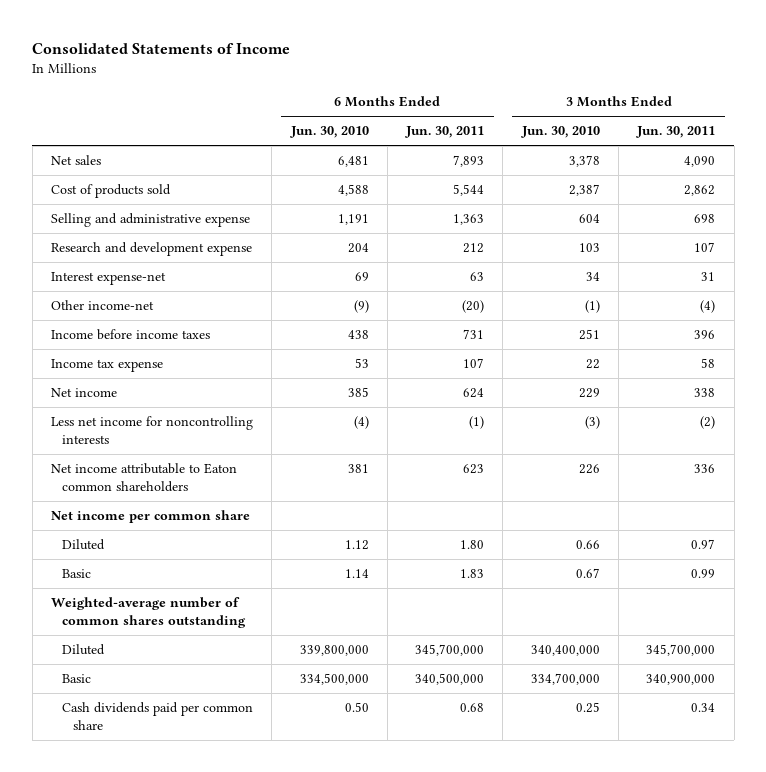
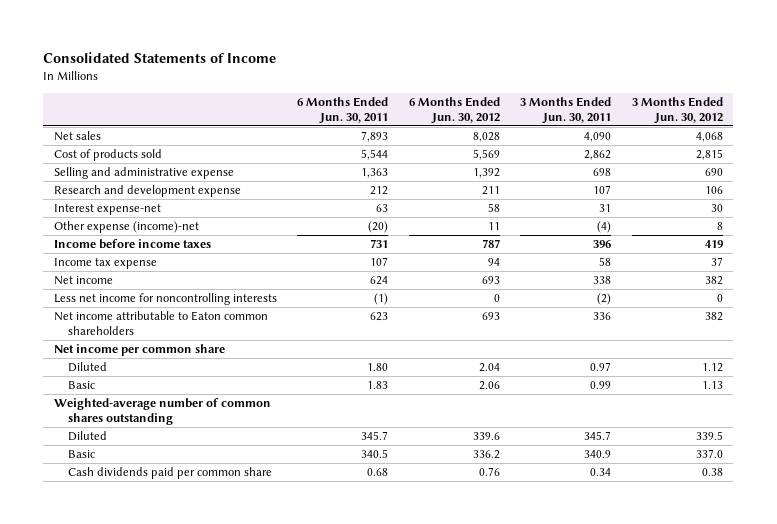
[289,126,369,139] Jun. 30, 2010 -> none
[520,126,600,139] Jun. 30, 2010 -> none
none -> [408,97,500,124] 6 Months Ended Jun. 30, 2012
none -> [632,97,724,124] 3 Months Ended Jun. 30, 2012
[50,300,154,311] Other income-net -> [53,221,199,234] Other expense (income)-net
[415,644,485,657] 345,700,000 -> [361,431,389,441] 345.7
[646,644,716,657] 345,700,000 -> [584,431,612,441] 345.7
[415,673,485,686] 340,500,000 -> [361,449,389,459] 340.5
[646,674,716,686] 340,900,000 -> [584,450,612,459] 340.9

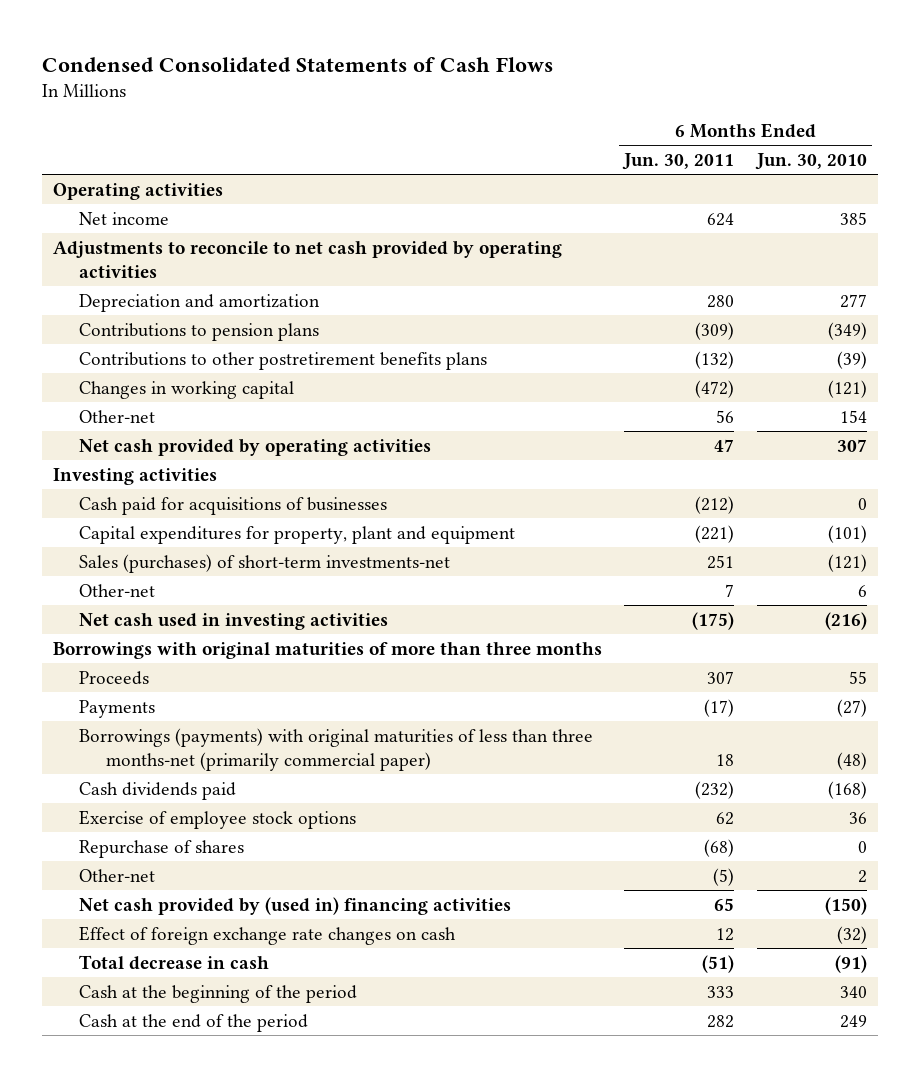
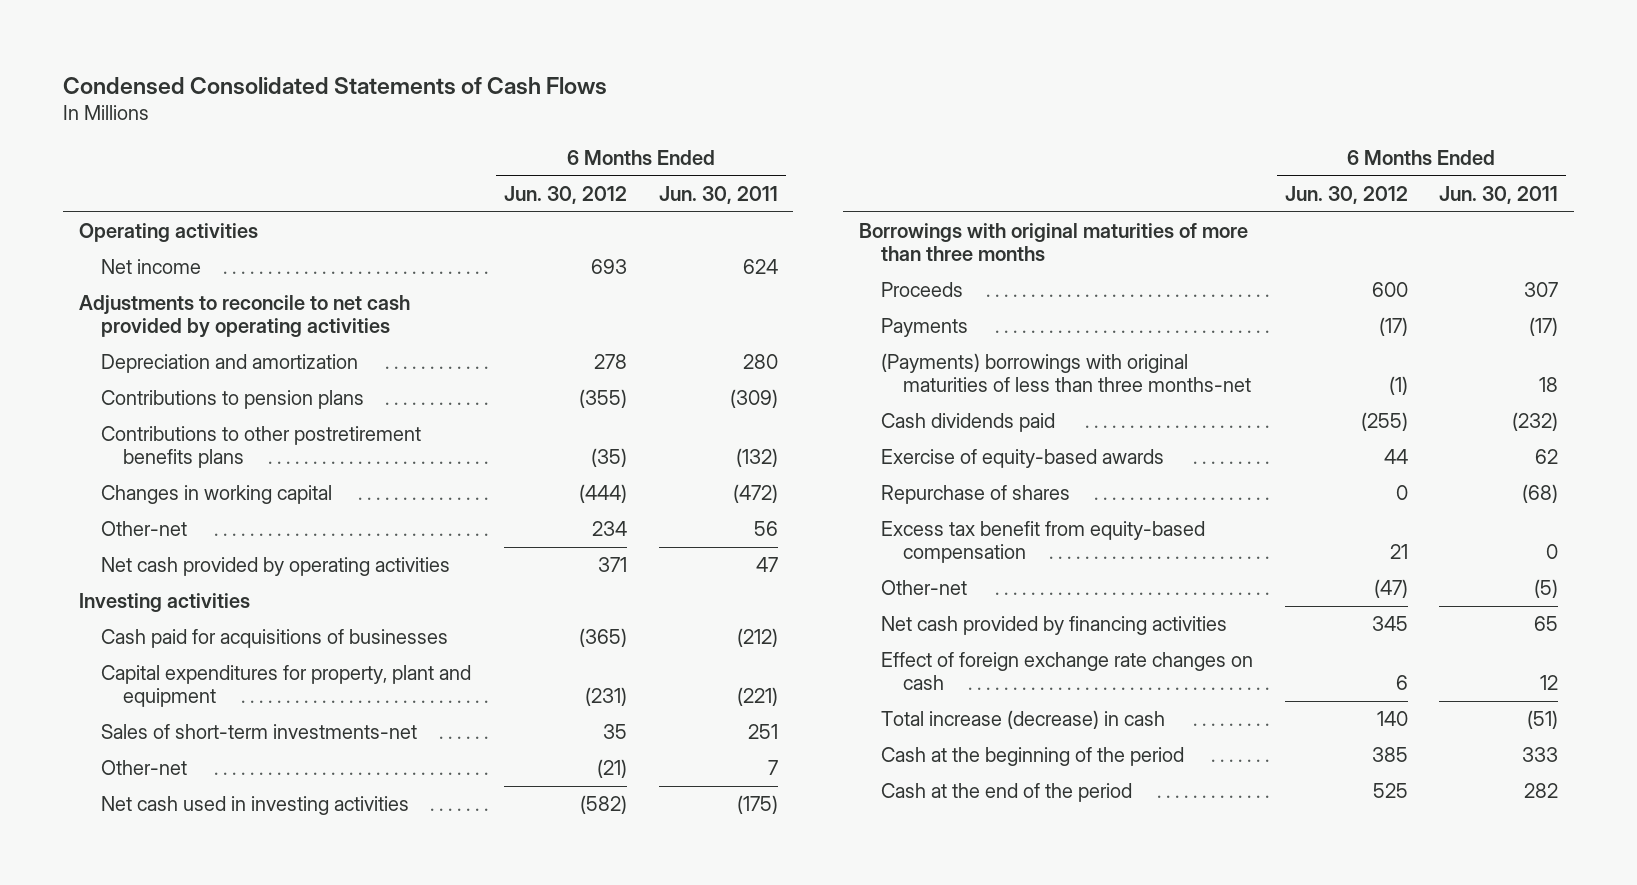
[754,152,867,170] Jun. 30, 2010 -> none
none -> [504,186,628,205] Jun. 30, 2012
[79,553,451,573] Sales (purchases) of short-term investments-net -> [100,724,417,740] Sales of short-term investments-net
[79,727,594,771] Borrowings (payments) with original maturities of less than three months-net (primarily commercial paper) -> [881,353,1252,393] (Payments) borrowings with original maturities of less than three months-net
[79,809,357,829] Exercise of employee stock options -> [881,449,1165,469] Exercise of equity-based awards
none -> [881,521,1206,564] Excess tax benefit from equity-based compensation
[79,896,512,915] Net cash provided by (used in) financing activities -> [881,616,1228,636] Net cash provided by financing activities
[79,954,270,970] Total decrease in cash -> [881,710,1166,730] Total increase (decrease) in cash

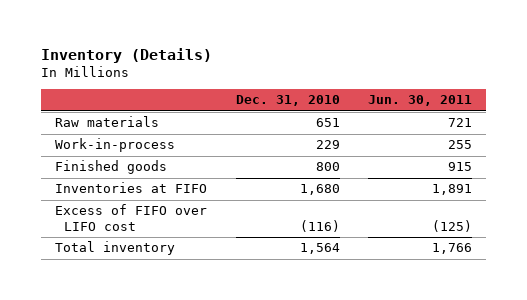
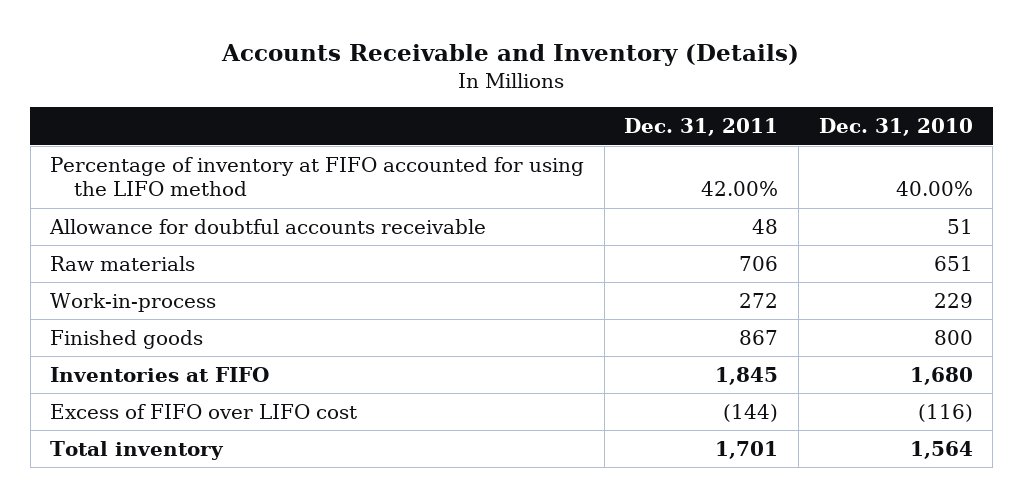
[40,48,212,64] Inventory (Details) -> [221,43,800,66] Accounts Receivable and Inventory (Details)
[368,95,473,107] Jun. 30, 2011 -> none
none -> [624,118,779,137] Dec. 31, 2011
none -> [50,156,585,197] Percentage of inventory at FIFO accounted for using the LIFO method
none -> [49,218,487,234] Allowance for doubtful accounts receivable

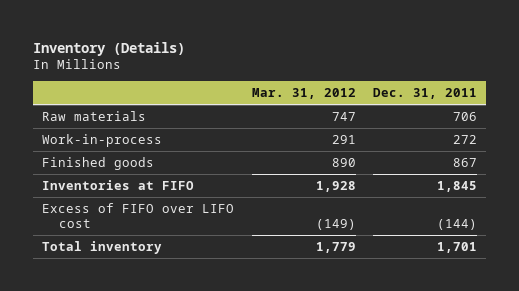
[221,43,800,66] Accounts Receivable and Inventory (Details) -> [33,41,186,56] Inventory (Details)
[818,118,973,137] Dec. 31, 2010 -> none
none -> [251,88,356,100] Mar. 31, 2012
[50,156,585,197] Percentage of inventory at FIFO accounted for using the LIFO method -> none
[49,218,487,234] Allowance for doubtful accounts receivable -> none

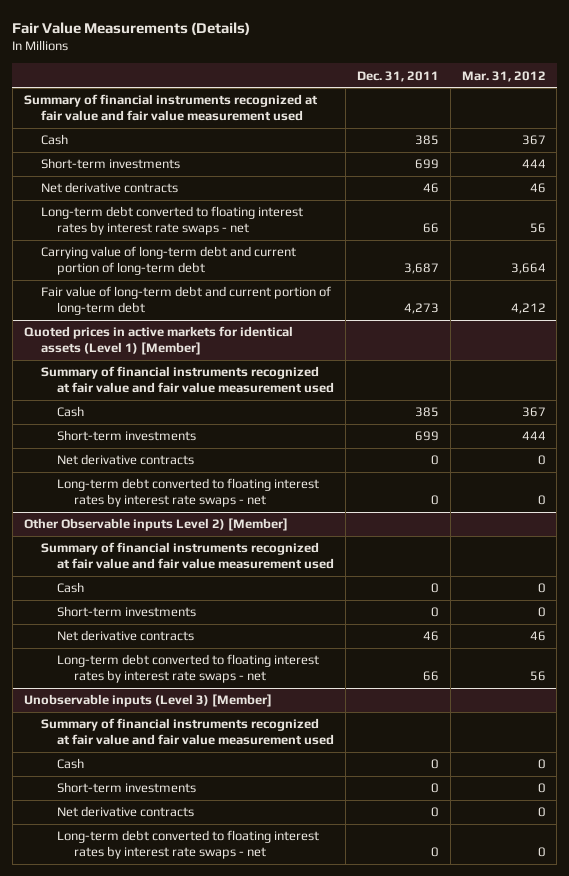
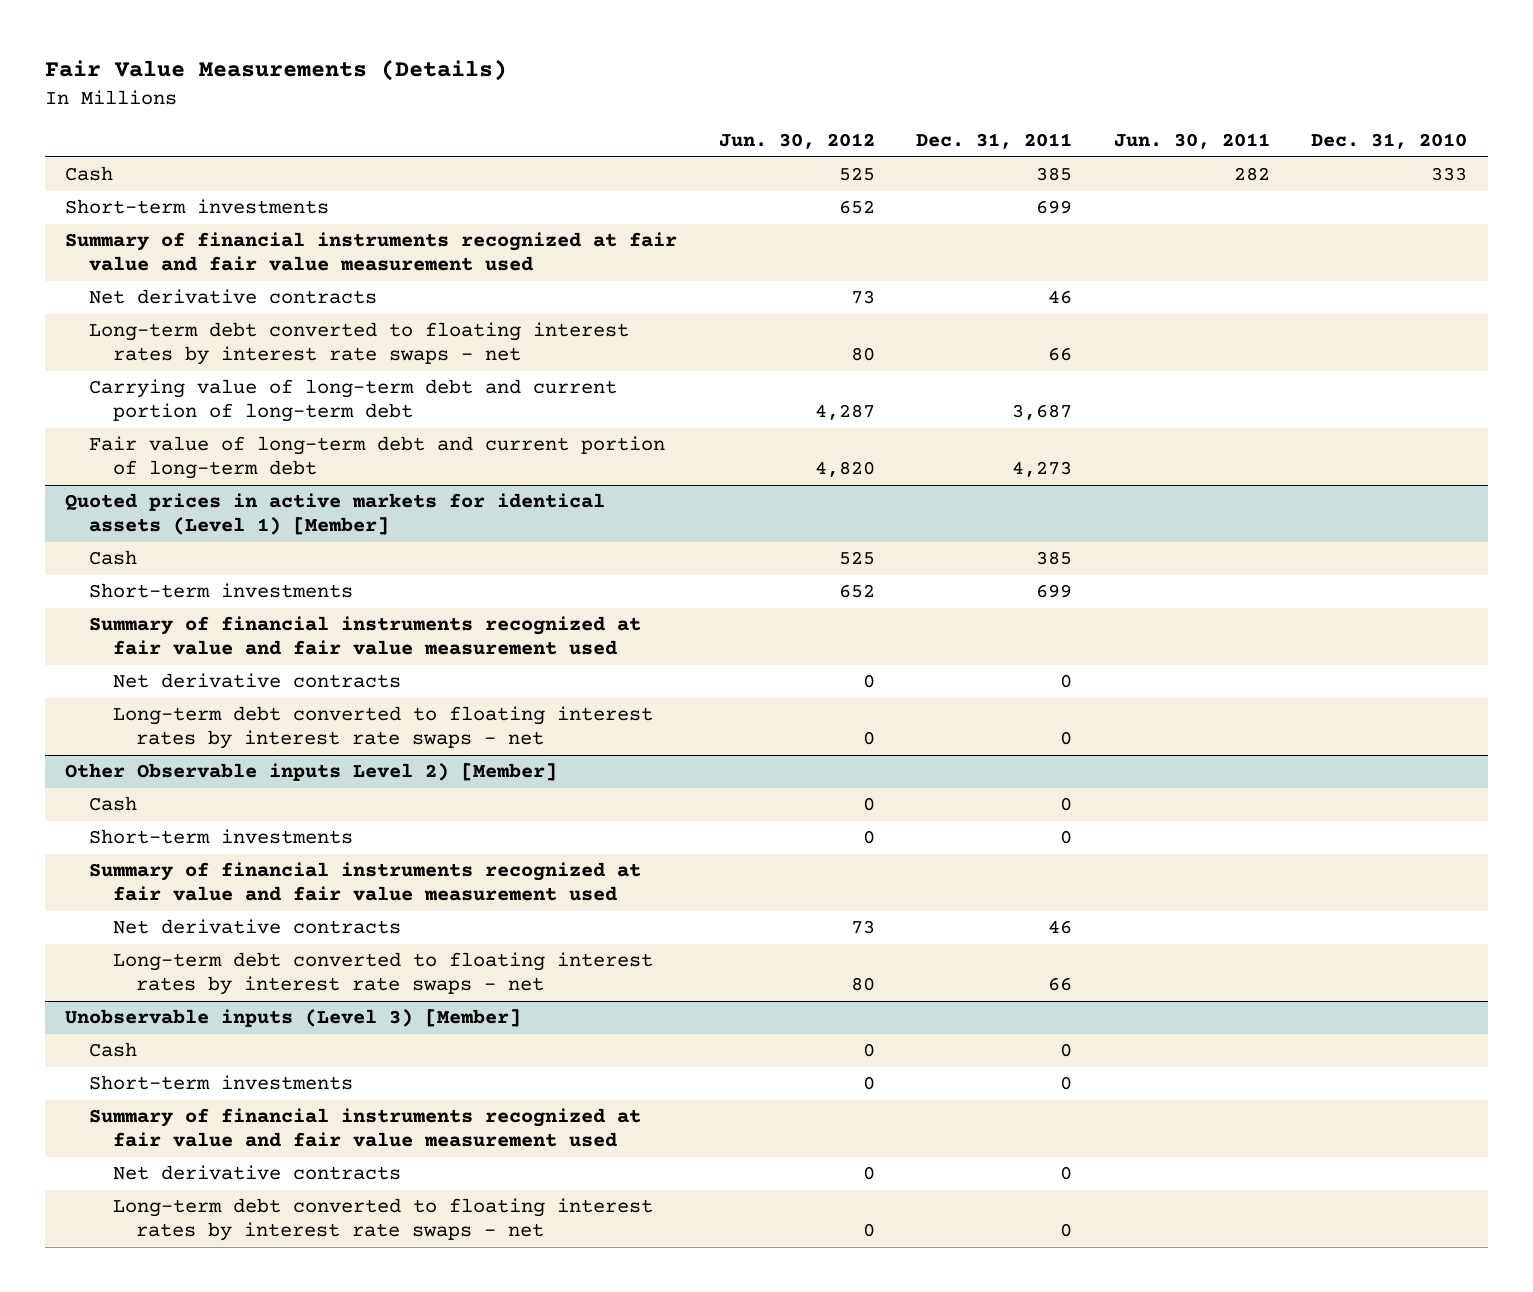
[461,70,546,82] Mar. 31, 2012 -> none
none -> [718,133,875,150] Jun. 30, 2012
none -> [1113,133,1270,150] Jun. 30, 2011
none -> [1311,133,1468,150] Dec. 31, 2010
[23,94,318,122] Summary of financial instruments recognized at fair value and fair value measurement used -> [65,232,678,272] Summary of financial instruments recognized at fair value and fair value measurement used
[40,366,335,394] Summary of financial instruments recognized at fair value and fair value measurement used -> [89,616,642,656] Summary of financial instruments recognized at fair value and fair value measurement used
[40,542,335,570] Summary of financial instruments recognized at fair value and fair value measurement used -> [89,862,642,902] Summary of financial instruments recognized at fair value and fair value measurement used
[40,718,335,746] Summary of financial instruments recognized at fair value and fair value measurement used -> [89,1108,642,1148] Summary of financial instruments recognized at fair value and fair value measurement used

